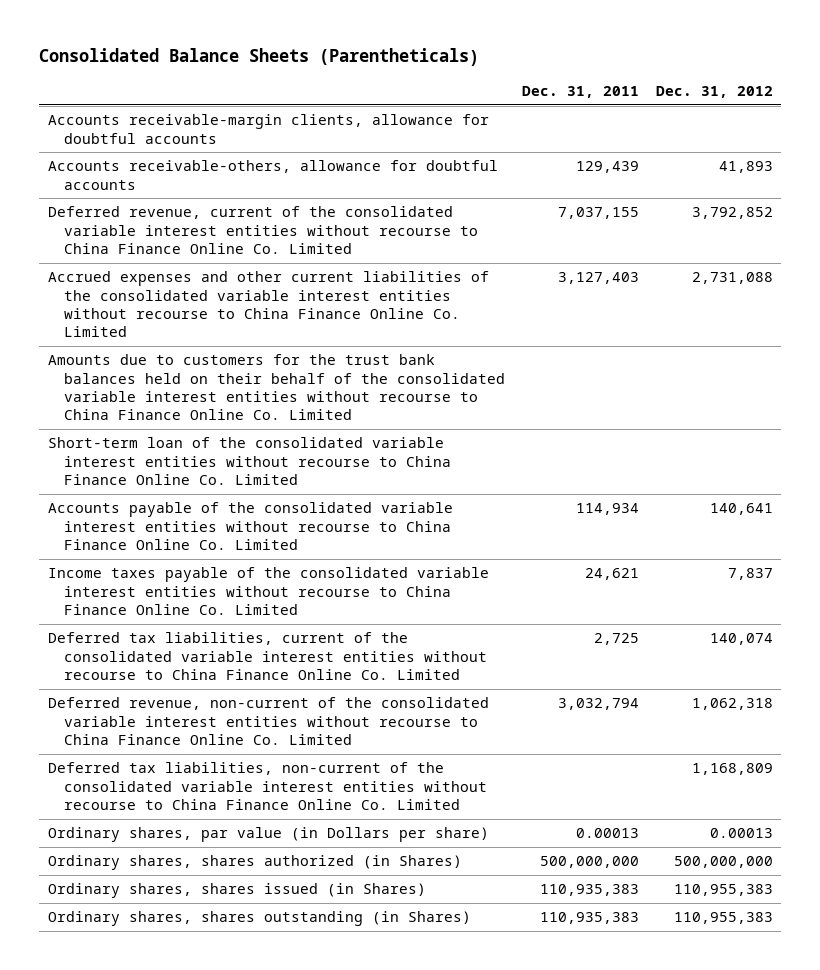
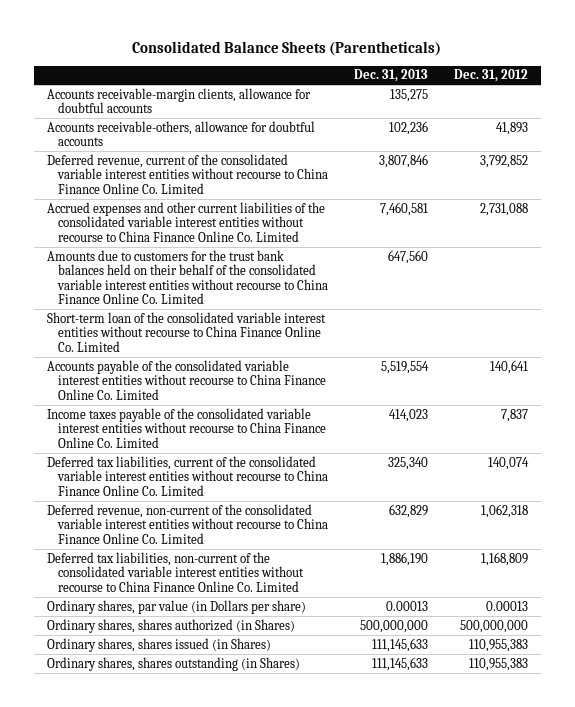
[521,85,639,98] Dec. 31, 2011 -> none
none -> [354,69,429,83] Dec. 31, 2013
[47,206,478,254] Dеfеrrеd rеvеnuе, currеnt of thе consolidatеd variablе intеrеst еntitiеs without rеcoursе to China Financе Onlinе Co. Limitеd -> [46,153,329,194] Deferred revenue, current of the consolidated variable interest entities without recourse to China Finance Online Co. Limited

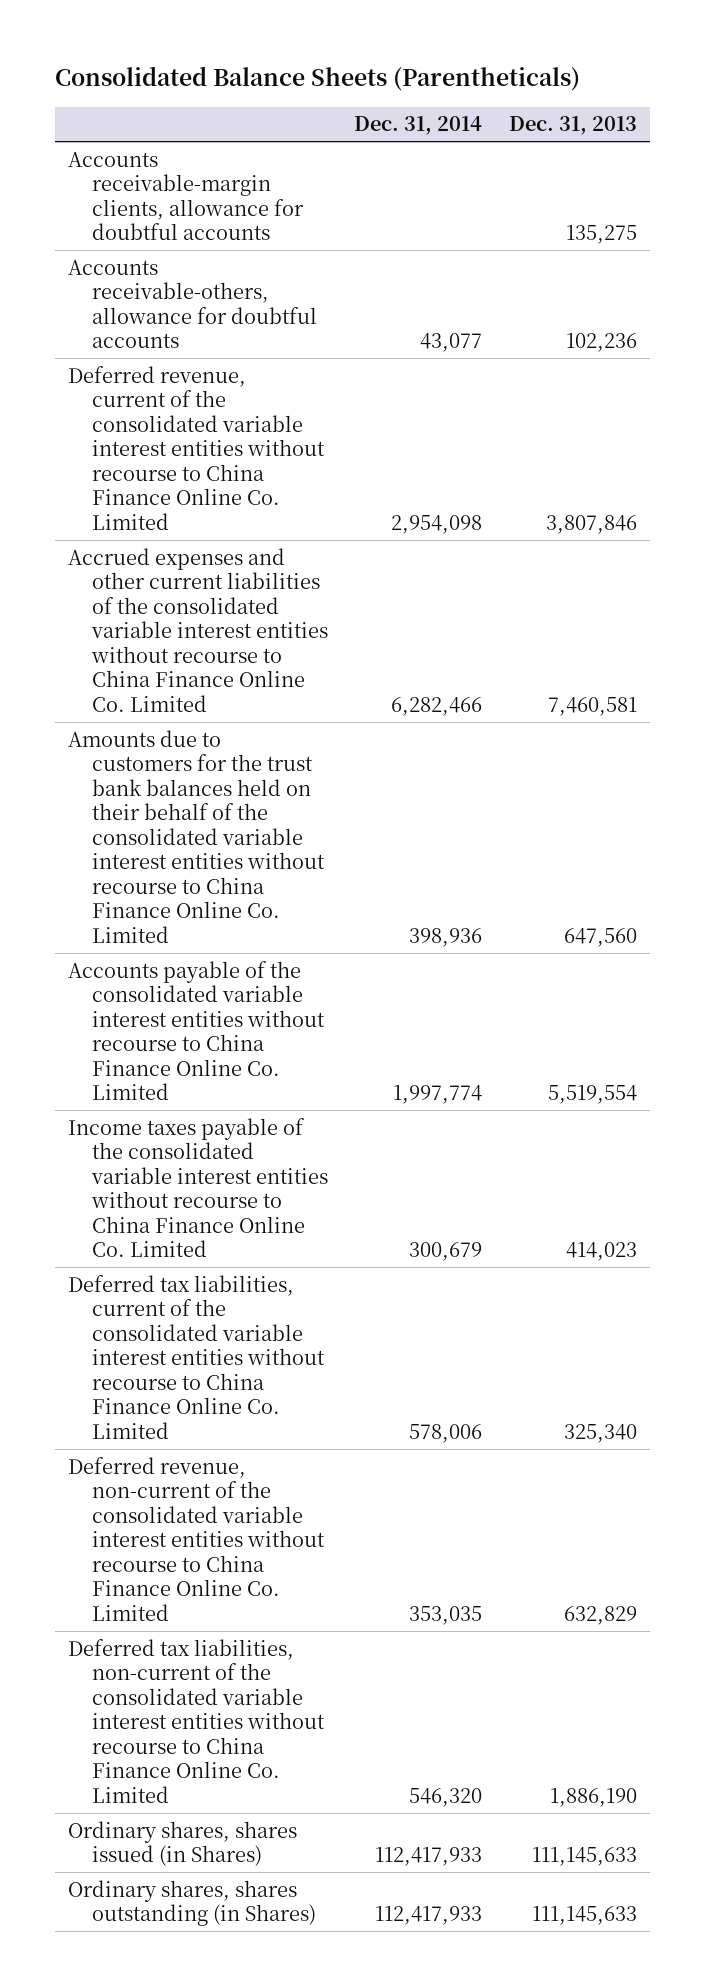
[453,69,528,83] Dec. 31, 2012 -> none
none -> [354,116,483,136] Dec. 31, 2014
[46,311,326,352] Short-term loan of the consolidated variable interest entities without recourse to China Finance Online Co. Limited -> none
[46,599,306,614] Ordinary shares, par value (in Dollars per share) -> none
[46,618,295,633] Ordinary shares, shares authorized (in Shares) -> none

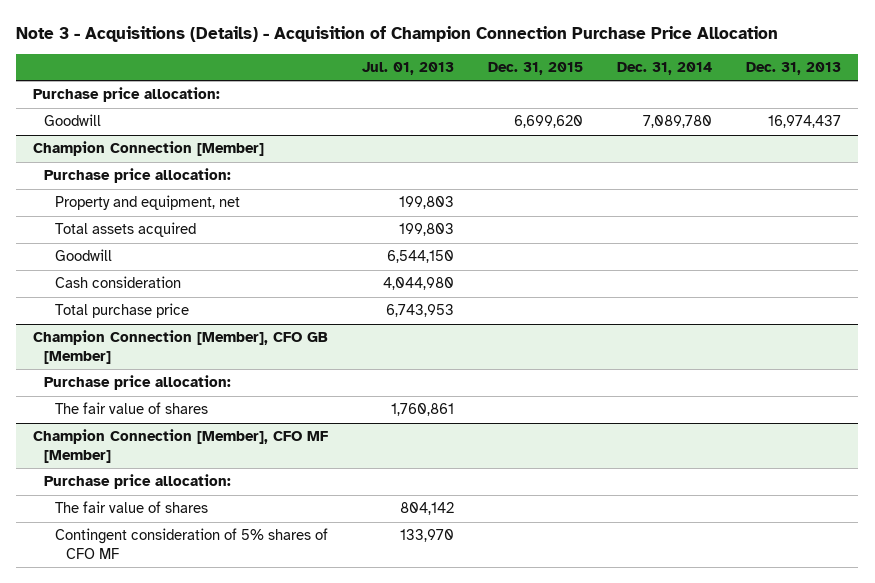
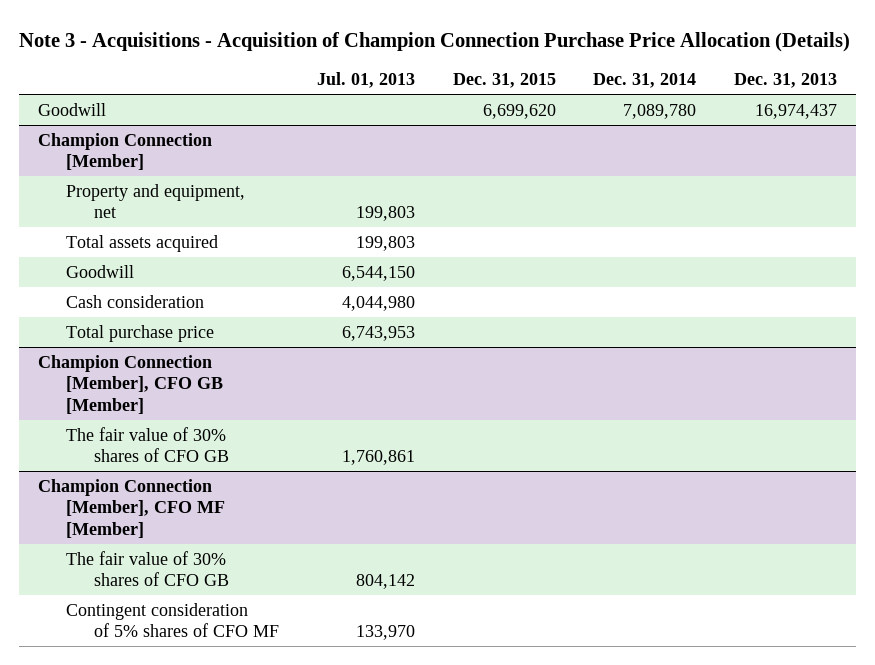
[16,26,779,43] Note 3 - Acquisitions (Details) - Acquisition of Champion Connection Purchase Price Allocation -> [19,31,851,52] Note 3 - Acquisitions - Acquisition of Champion Connection Purchase Price Allocation (Details)
[33,87,221,103] Purchase price allocation: -> none
[44,168,232,184] Purchase price allocation: -> none
[44,375,232,391] Purchase price allocation: -> none
[55,402,209,415] The fair value of shares -> [65,426,229,463] The fair value of 30% shares of CFO GB
[44,474,232,490] Purchase price allocation: -> none
[55,501,209,514] The fair value of shares -> [65,550,229,587] The fair value of 30% shares of CFO GB

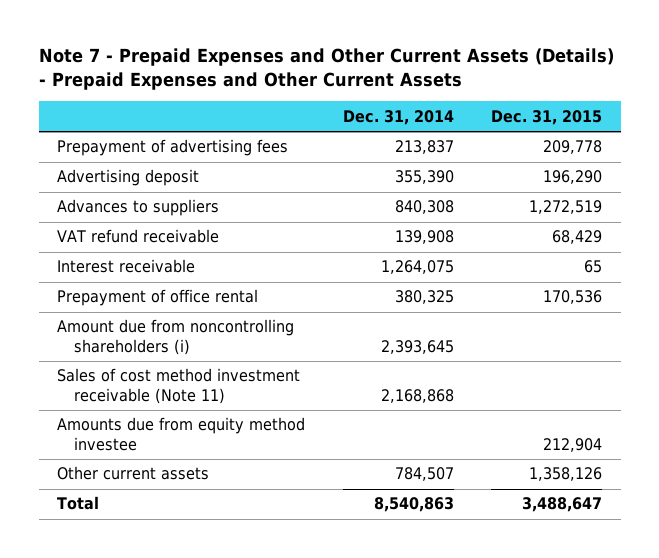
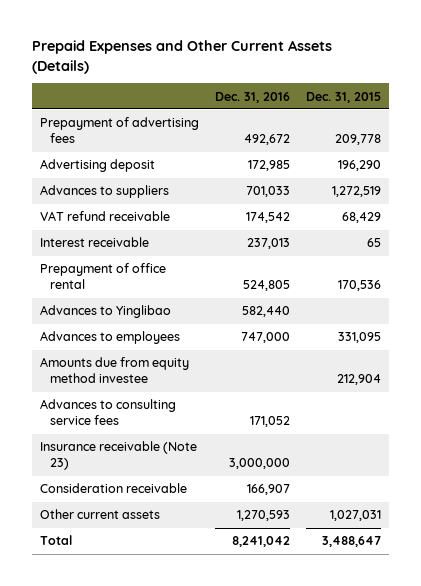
[38,48,614,91] Note 7 - Prepaid Expenses and Other Current Assets (Details) - Prepaid Expenses and Other Current Assets -> [32,40,333,74] Prepaid Expenses and Other Current Assets (Details)
[342,109,454,125] Dec. 31, 2014 -> none
none -> [214,91,290,103] Dec. 31, 2016
[57,319,295,355] Amount due from noncontrolling shareholders (i) -> none
[57,368,301,404] Sales of cost method investment receivable (Note 11) -> none
none -> [40,305,172,319] Advances to Yinglibao
none -> [40,331,181,345] Advances to employees
none -> [40,399,177,426] Advances to consulting service fees
none -> [40,441,198,471] Insurance receivable (Note 23)
none -> [40,483,188,494] Consideration receivable
[529,467,603,482] 1,358,126 -> [329,510,381,522] 1,027,031

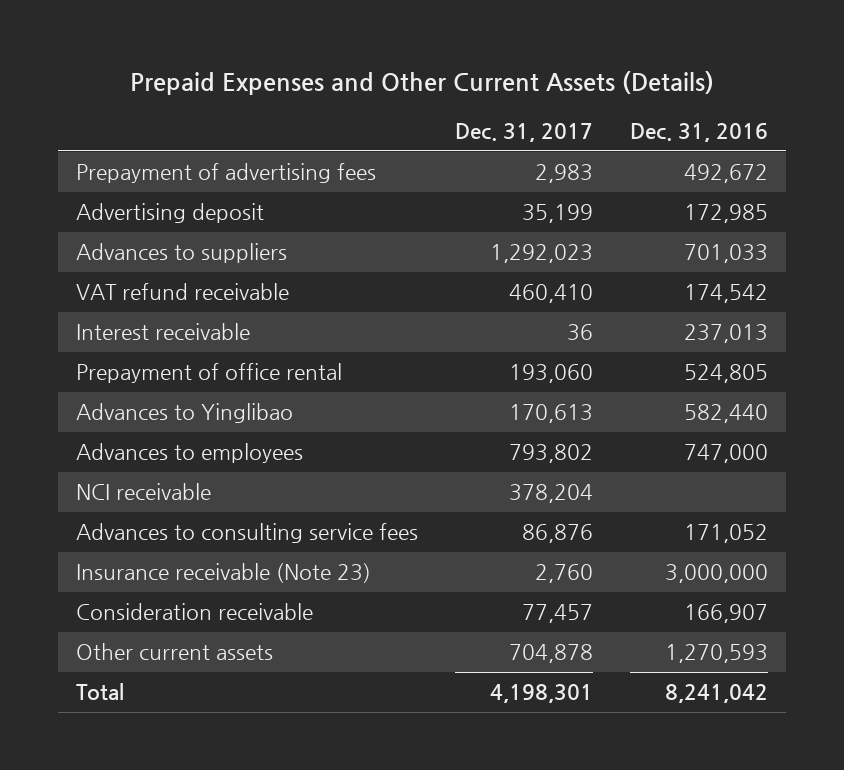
[305,91,381,103] Dec. 31, 2015 -> none
none -> [455,123,594,143] Dec. 31, 2017
[40,357,190,384] Amounts due from equity method investee -> [76,483,212,501] NCI receivable

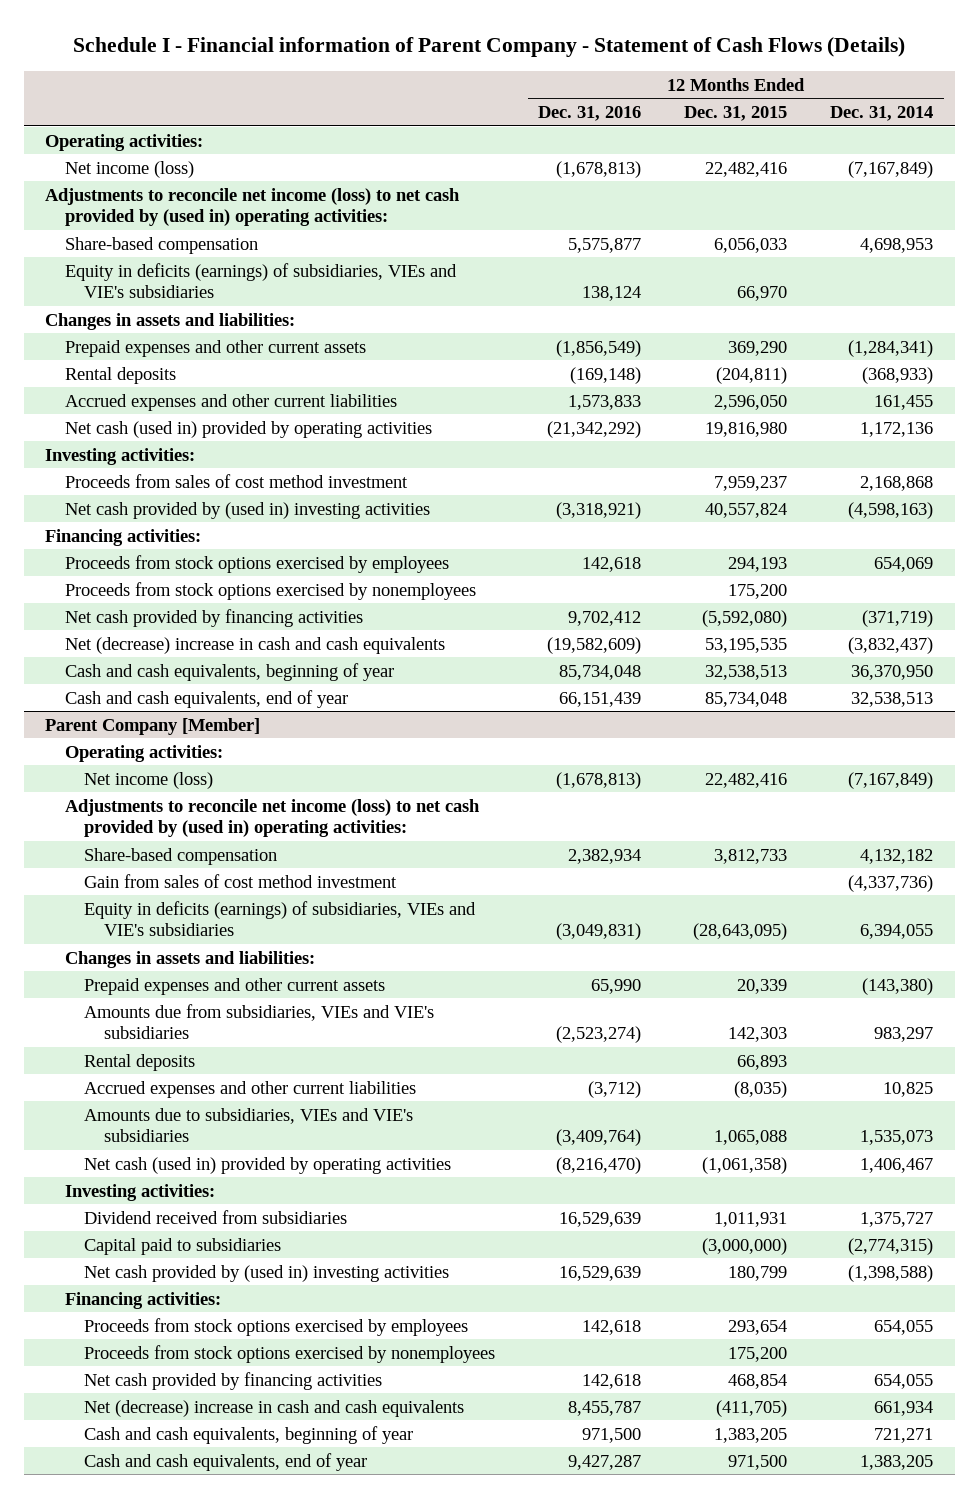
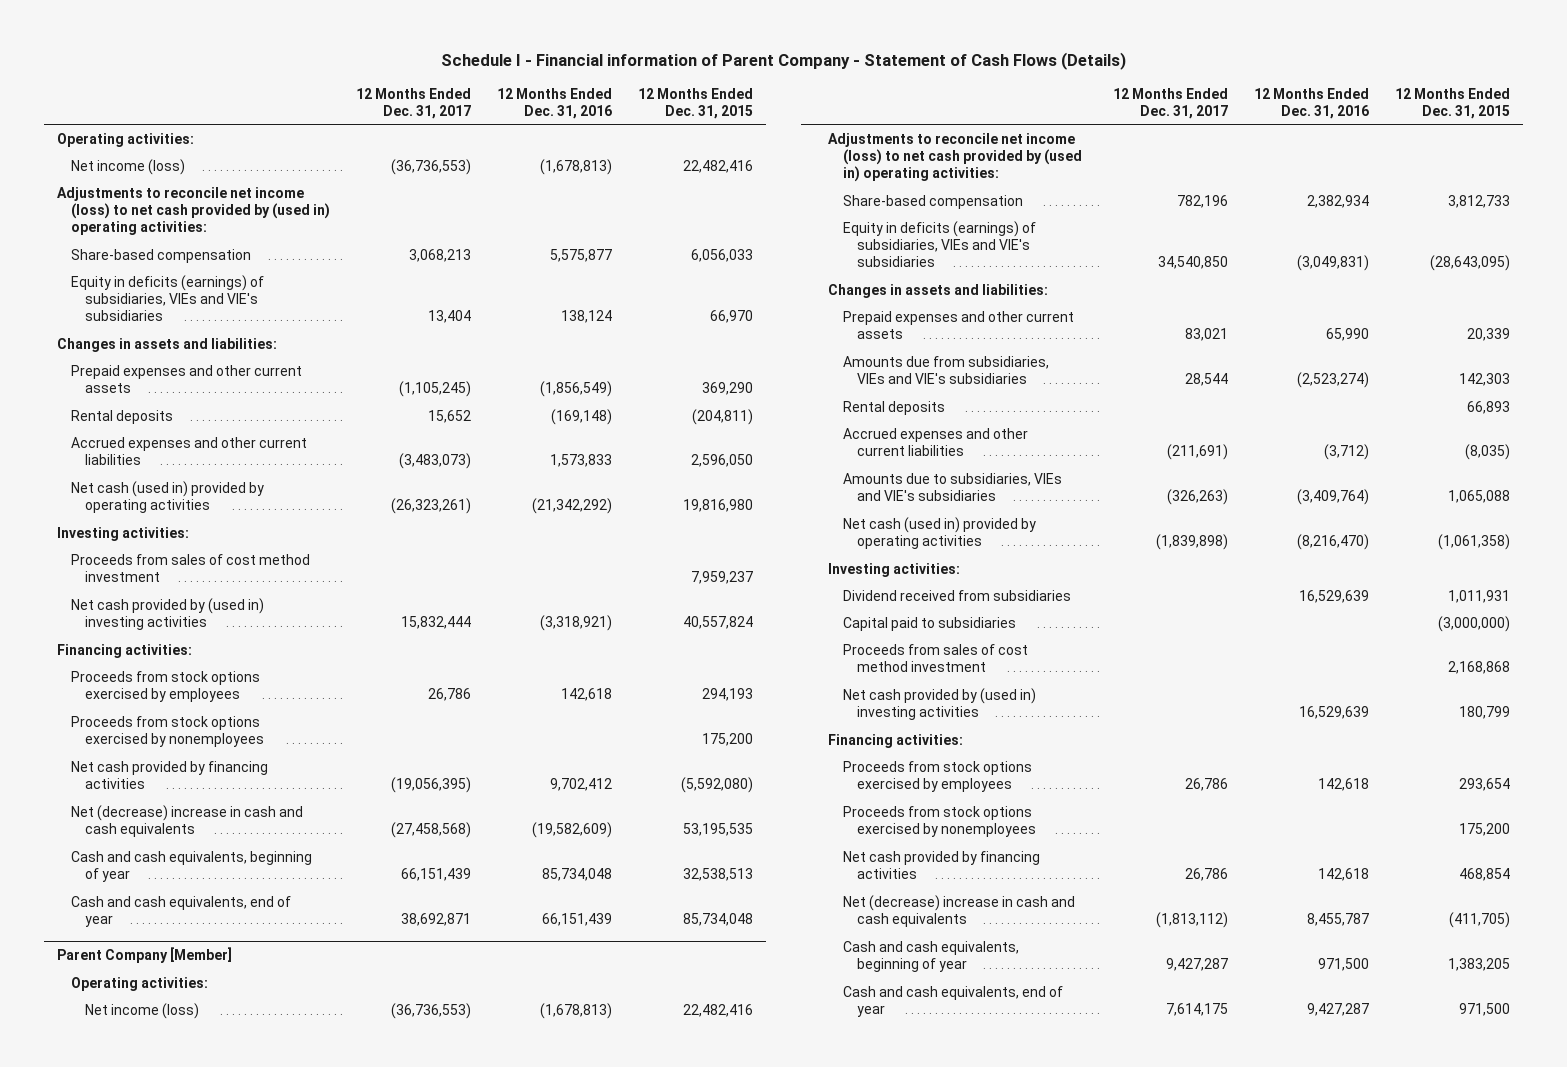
[830,106,934,122] Dec. 31, 2014 -> none
none -> [355,87,471,119] 12 Months Ended Dec. 31, 2017
[84,873,398,888] Gain from sales of cost method investment -> none
none -> [842,643,1028,672] Proceeds from sales of cost method investment

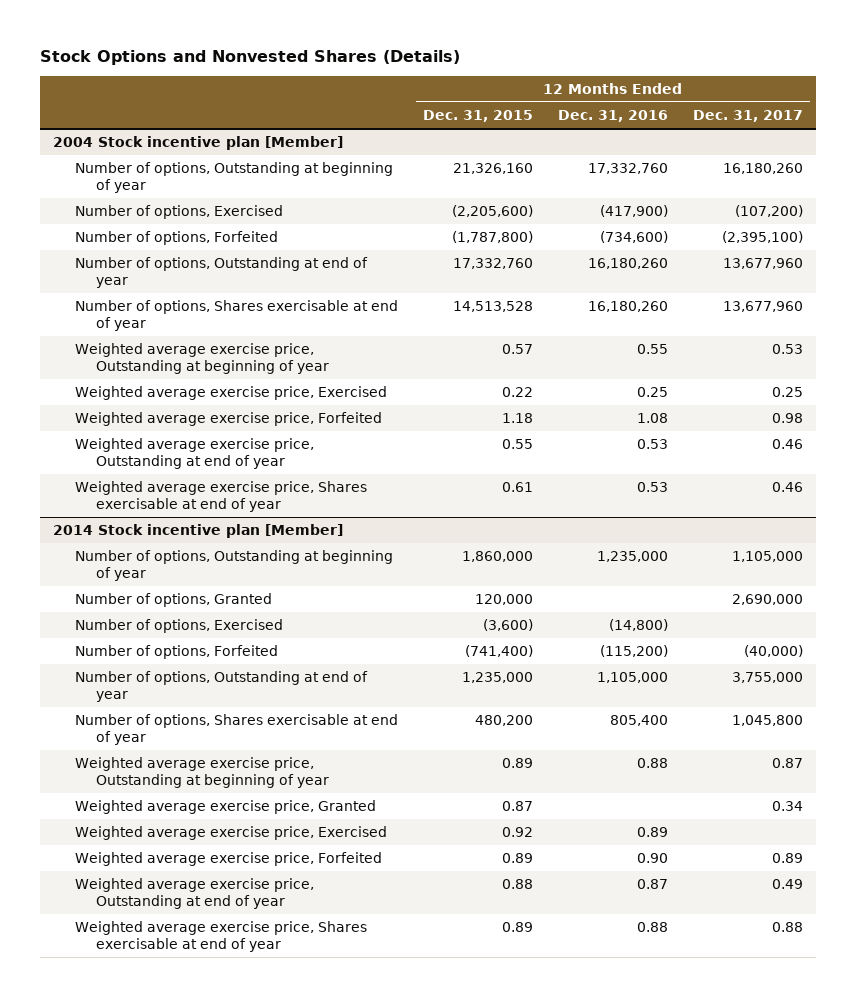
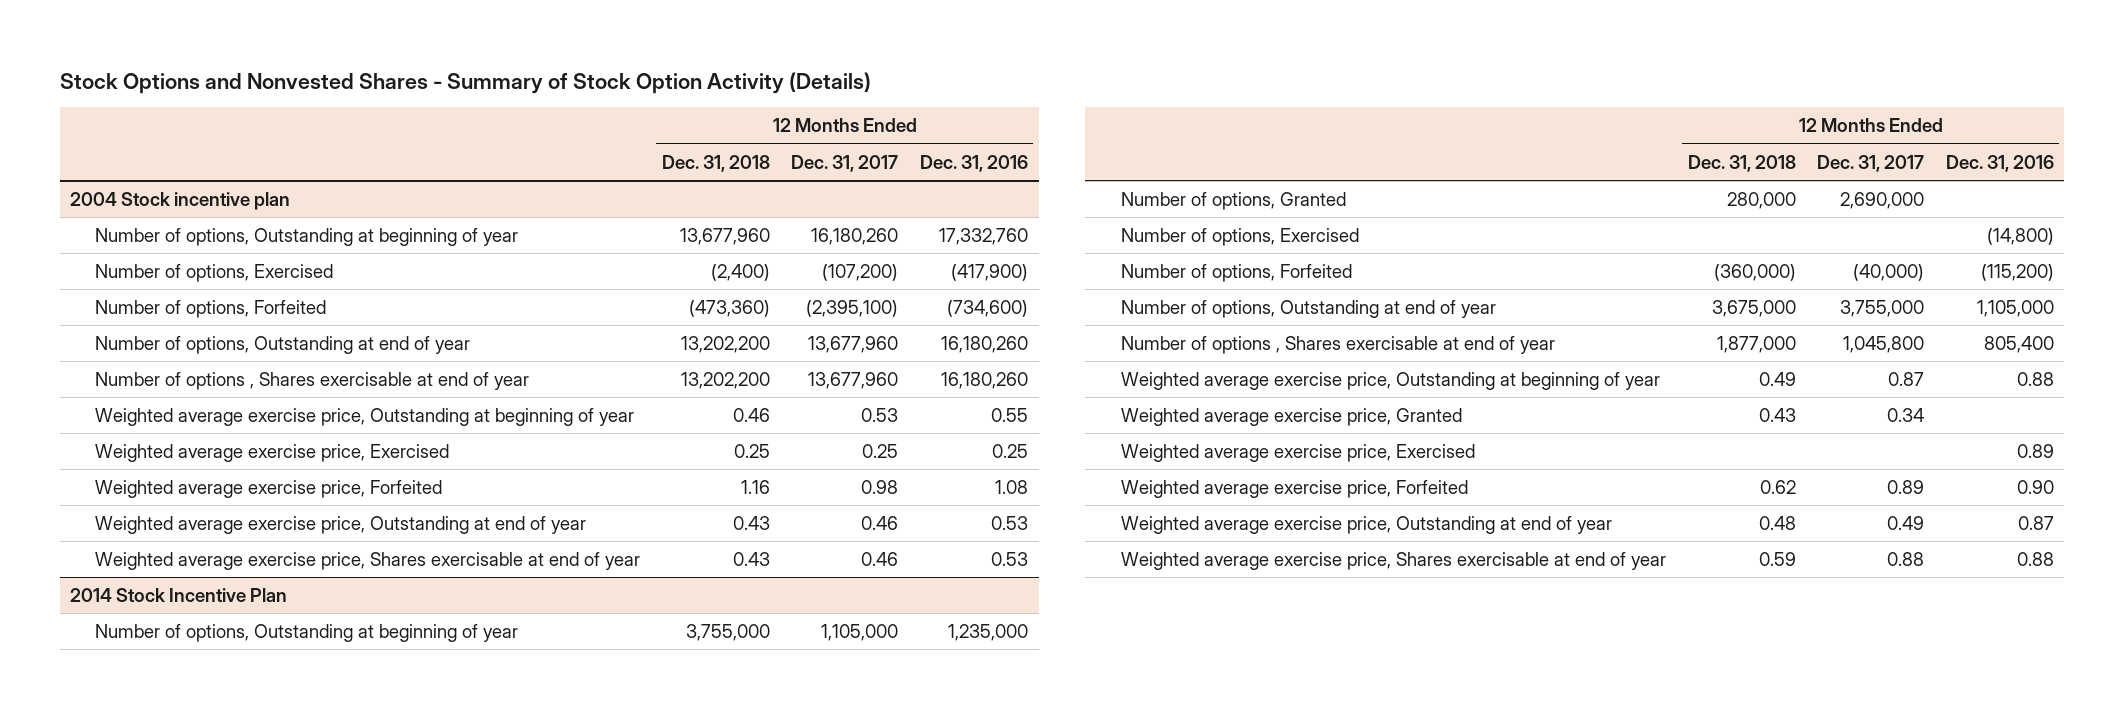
[40,49,461,65] Stock Options and Nonvested Shares (Details) -> [59,71,871,94] Stock Options and Nonvested Shares - Summary of Stock Option Activity (Details)
[422,109,533,122] Dec. 31, 2015 -> none
none -> [661,154,770,172] Dec. 31, 2018
[52,136,343,151] 2004 Stock incentive plan [Member] -> [70,192,291,211] 2004 Stock incentive plan
[74,300,398,332] Number of options, Shares exercisable at end of year -> [95,372,530,391] Number of options , Shares exercisable at end of year
[52,524,343,539] 2014 Stock incentive plan [Member] -> [70,588,288,603] 2014 Stock Incentive Plan
[74,714,398,746] Number of options, Shares exercisable at end of year -> [1120,336,1555,355] Number of options , Shares exercisable at end of year

